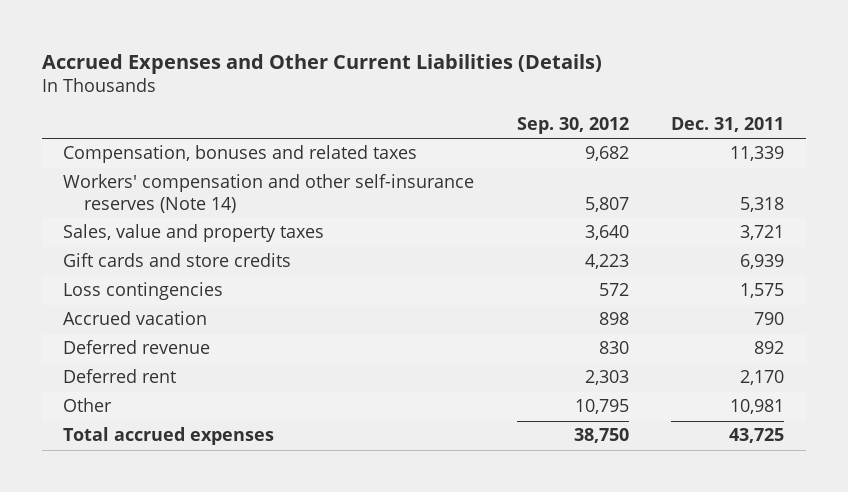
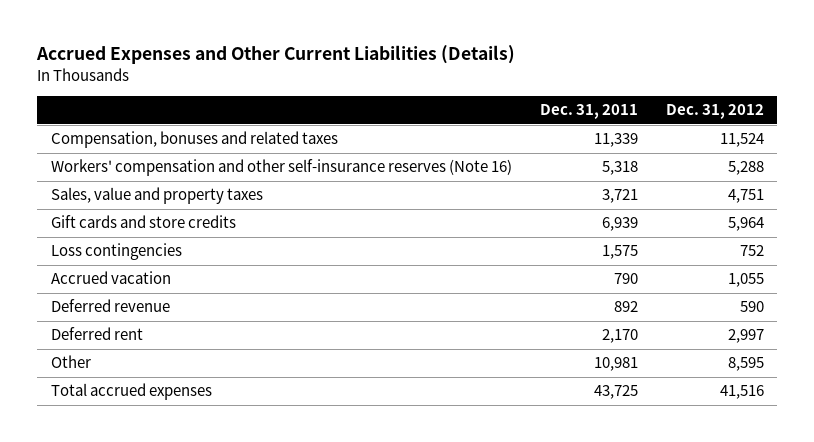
[516,117,629,135] Sep. 30, 2012 -> none
none -> [665,104,764,120] Dec. 31, 2012
[63,174,475,214] Workers' compensation and other self-insurance reserves (Note 14) -> [50,159,512,177] Workers' compensation and other self-insurance reserves (Note 16)

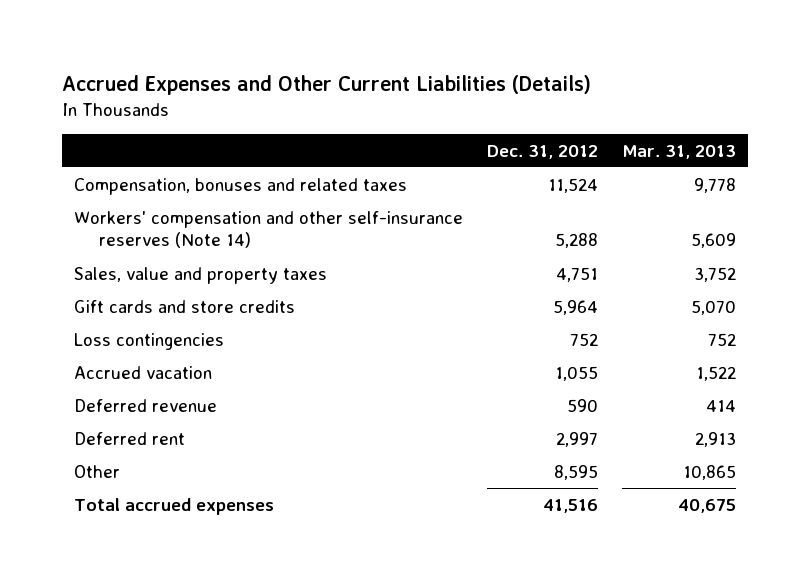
[539,104,638,120] Dec. 31, 2011 -> none
none -> [622,144,737,159] Mar. 31, 2013
[50,159,512,177] Workers' compensation and other self-insurance reserves (Note 16) -> [74,210,464,249] Workers' compensation and other self-insurance reserves (Note 14)

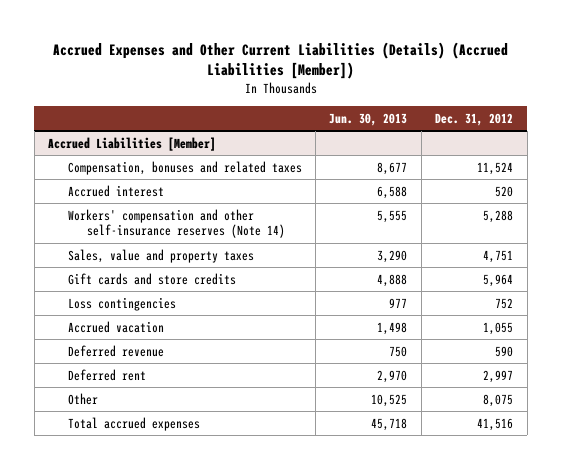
[62,74,592,95] Accrued Expenses and Other Current Liabilities (Details) -> [52,41,508,80] Accrued Expenses and Other Current Liabilities (Details) (Accrued Liabilities [Member])
[622,144,737,159] Mar. 31, 2013 -> none
none -> [329,112,408,126] Jun. 30, 2013
none -> [47,136,216,151] Accrued Liabilities [Member]
none -> [67,184,164,197] Accrued interest
[554,464,599,480] 8,595 -> [483,393,514,407] 8,075

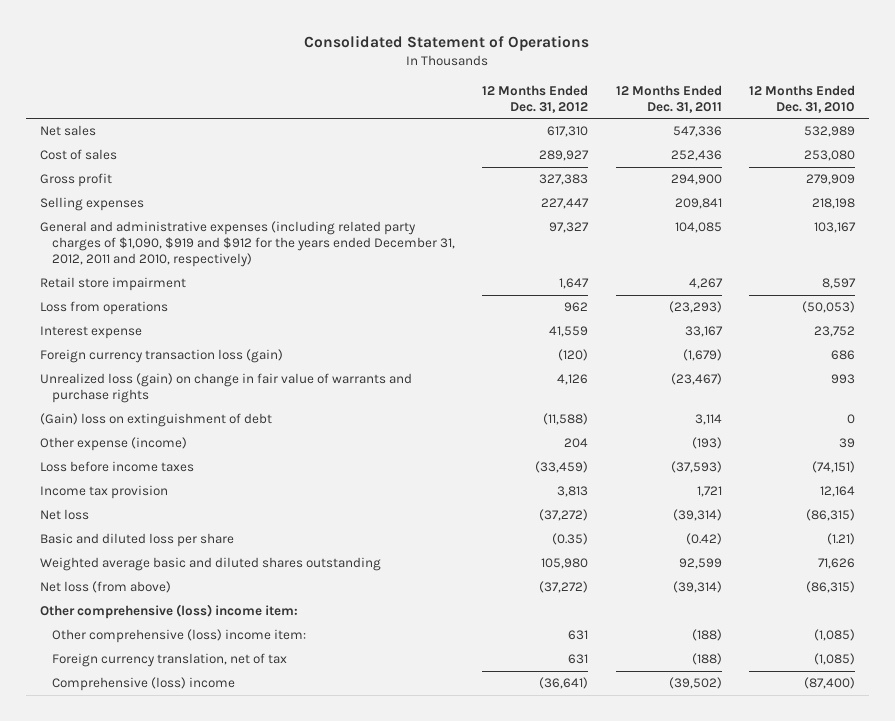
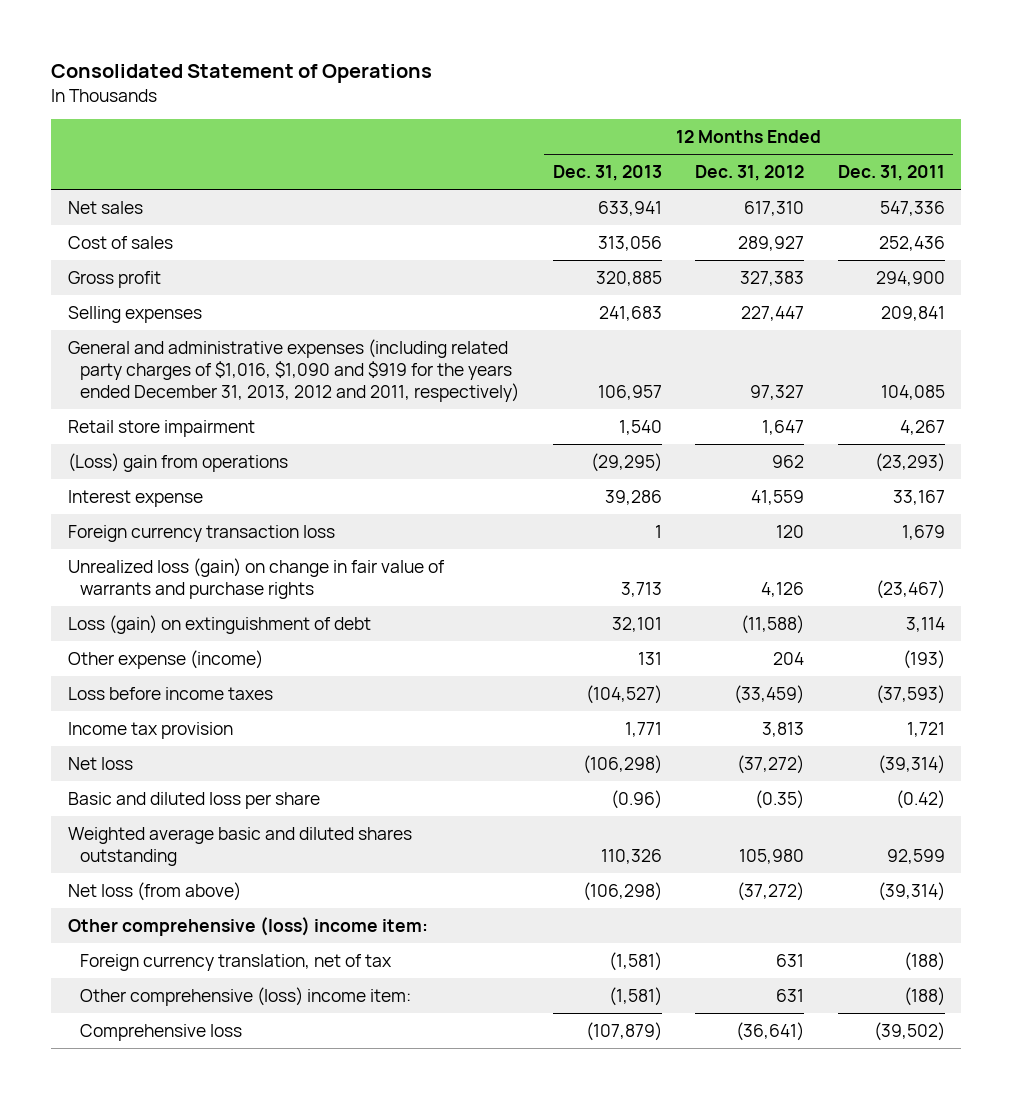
[748,84,855,113] 12 Months Ended Dec. 31, 2010 -> none
none -> [552,165,662,182] Dec. 31, 2013
[39,221,456,268] General and administrative expenses (including related party charges of $1,090, $919 and $912 for the years ended December 31, 2012, 2011 and 2010, respectively) -> [67,338,520,403] General and administrative expenses (including related party charges of $1,016, $1,090 and $919 for the years ended December 31, 2013, 2012 and 2011, respectively)
[39,301,168,316] Loss from operations -> [67,452,288,472] (Loss) gain from operations
[39,349,283,364] Foreign currency transaction loss (gain) -> [67,524,335,542] Foreign currency transaction loss
[558,349,589,362] (120) -> [776,524,805,538] 120
[682,349,722,362] (1,679) -> [901,524,945,540] 1,679
[39,413,272,428] (Gain) loss on extinguishment of debt -> [67,614,371,634] Loss (gain) on extinguishment of debt
[52,629,307,644] Other comprehensive (loss) income item: -> [80,986,412,1006] Other comprehensive (loss) income item:
[52,677,236,692] Comprehensive (loss) income -> [80,1023,243,1041] Comprehensive loss

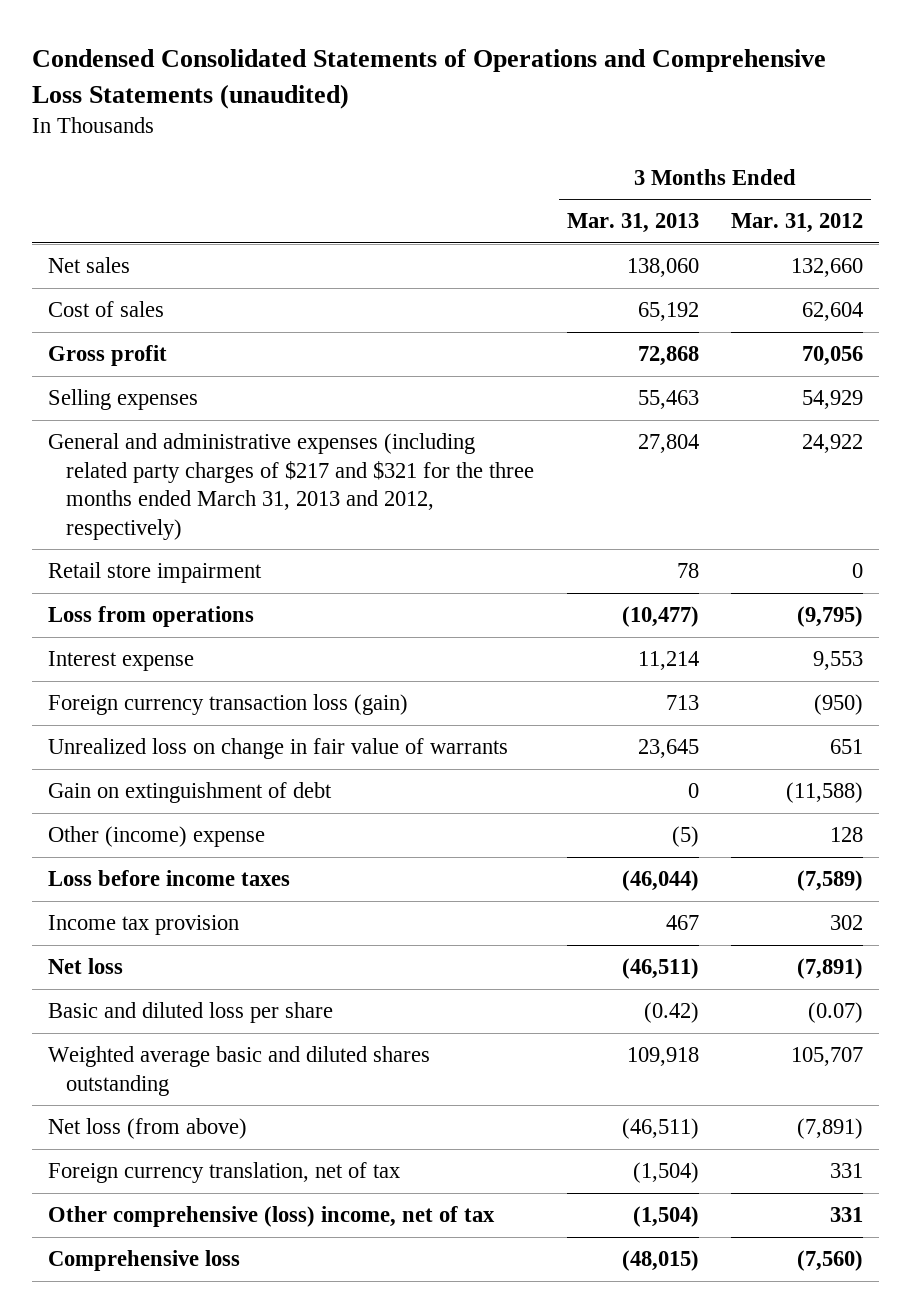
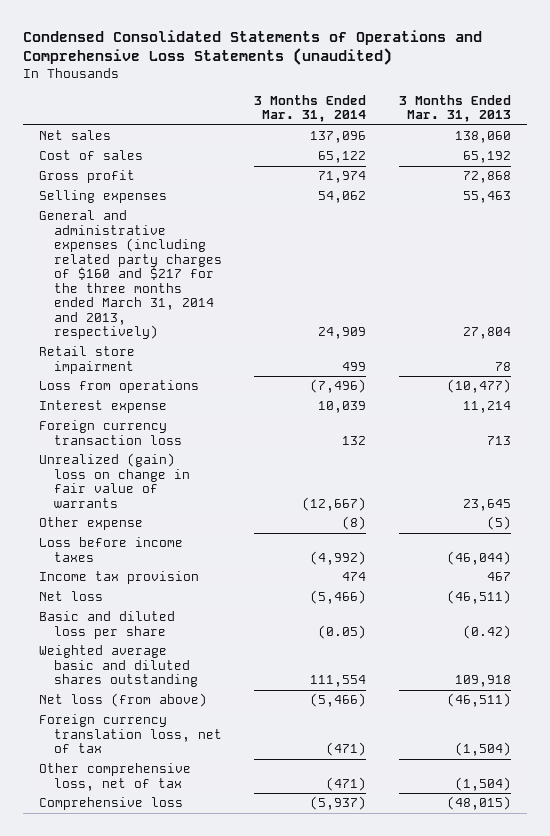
[730,213,863,234] Mar. 31, 2012 -> none
none -> [254,94,367,123] 3 Months Ended Mar. 31, 2014
[48,433,535,540] General and administrative expenses (including related party charges of $217 and $321 for the three months ended March 31, 2013 and 2012, respectively) -> [38,210,222,340] General and administrative expenses (including related party charges of $160 and $217 for the three months ended March 31, 2014 and 2013, respectively)
[48,782,333,804] Gain on extinguishment of debt -> none
[48,694,409,716] Foreign currency transaction loss (gain) -> [38,420,182,445] Foreign currency transaction loss
[48,738,509,760] Unrealized loss on change in fair value of warrants -> [38,453,190,508] Unrealized (gain) loss on change in fair value of warrants
[48,826,266,848] Other (income) expense -> [38,517,143,531] Other expense
[48,1162,401,1184] Foreign currency translation, net of tax -> [38,714,222,754] Foreign currency translation loss, net of tax
[48,1206,496,1228] Other comprehensive (loss) income, net of tax -> [38,763,191,791] Other comprehensive loss, net of tax

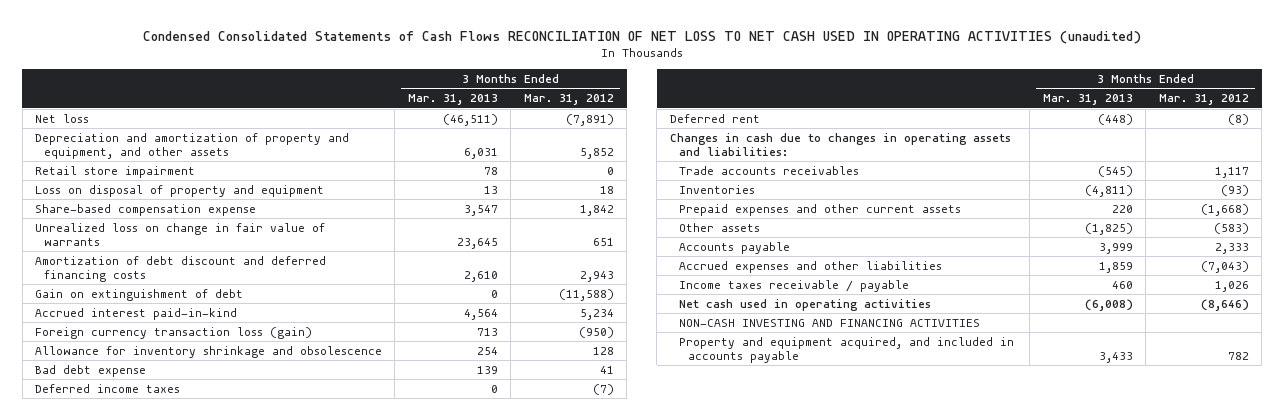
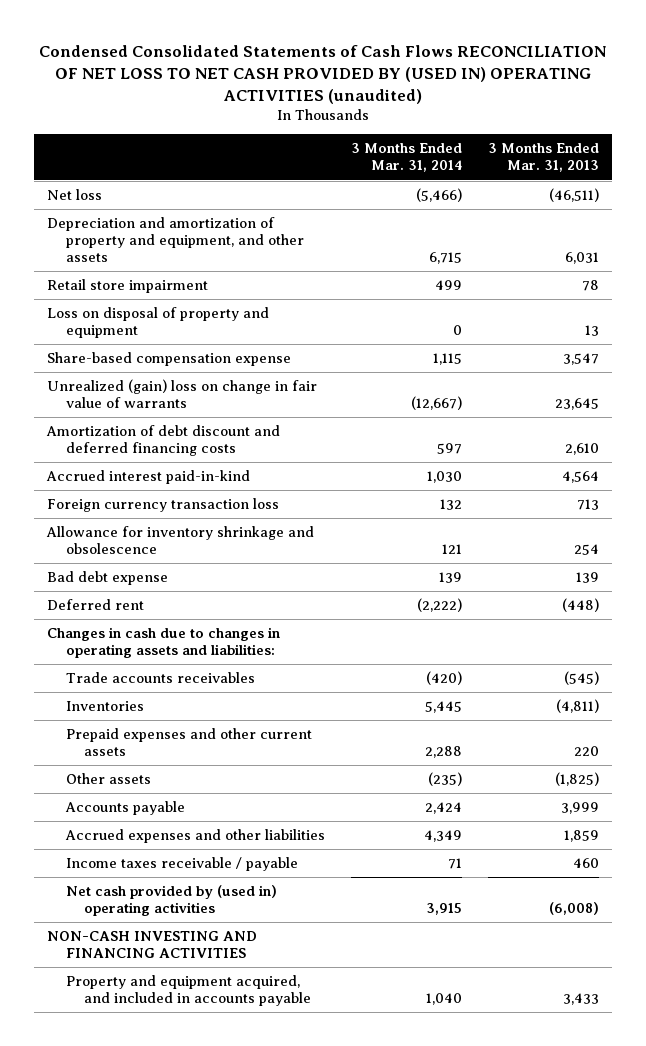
[142,30,1141,44] Condensed Consolidated Statements of Cash Flows RECONCILIATION OF NET LOSS TO NET CASH USED IN OPERATING ACTIVITIES (unaudited) -> [39,44,607,104] Condensed Consolidated Statements of Cash Flows RECONCILIATION OF NET LOSS TO NET CASH PROVIDED BY (USED IN) OPERATING ACTIVITIES (unaudited)
[523,94,614,106] Mar. 31, 2012 -> none
none -> [350,143,462,173] 3 Months Ended Mar. 31, 2014
[34,222,325,246] Unrealized loss on change in fair value of warrants -> [47,378,318,409] Unrealized (gain) loss on change in fair value of warrants
[34,288,243,301] Gain on extinguishment of debt -> none
[34,326,312,339] Foreign currency transaction loss (gain) -> [47,497,280,512] Foreign currency transaction loss
[34,383,180,393] Deferred income taxes -> none
[679,298,932,311] Net cash used in operating activities -> [65,884,277,917] Net cash provided by (used in) operating activities

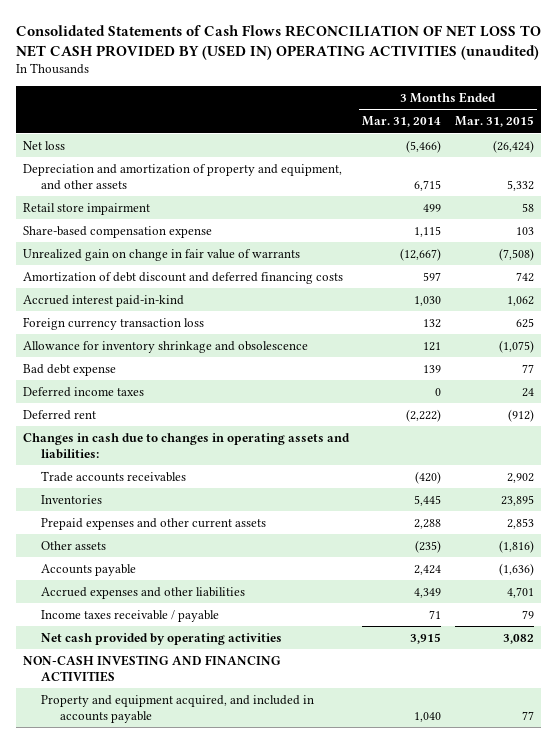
[39,44,607,104] Condensed Consolidated Statements of Cash Flows RECONCILIATION OF NET LOSS TO NET CASH PROVIDED BY (USED IN) OPERATING ACTIVITIES (unaudited) -> [15,24,541,60] Consolidated Statements of Cash Flows RECONCILIATION OF NET LOSS TO NET CASH PROVIDED BY (USED IN) OPERATING ACTIVITIES (unaudited)
[487,143,599,173] 3 Months Ended Mar. 31, 2013 -> none
none -> [455,116,535,128] Mar. 31, 2015
[47,306,270,339] Loss on disposal of property and equipment -> none
[47,378,318,409] Unrealized (gain) loss on change in fair value of warrants -> [22,248,300,261] Unrealized gain on change in fair value of warrants
none -> [22,386,144,397] Deferred income taxes
[65,884,277,917] Net cash provided by (used in) operating activities -> [41,632,283,645] Net cash provided by operating activities

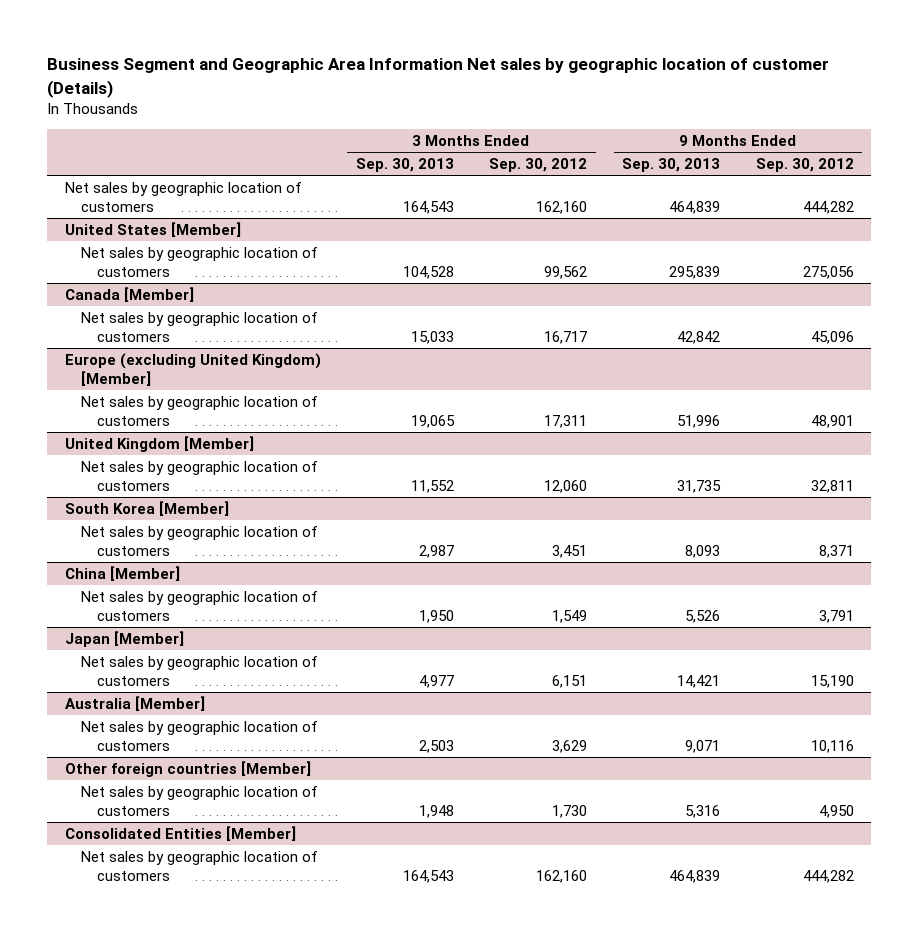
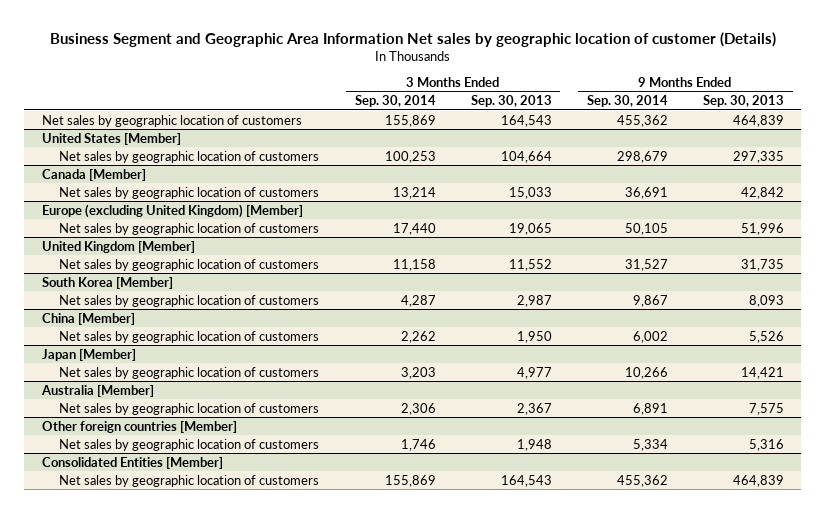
[489,157,588,172] Sep. 30, 2012 -> none
[755,157,854,172] Sep. 30, 2012 -> none
none -> [354,95,436,108] Sep. 30, 2014
none -> [586,95,668,108] Sep. 30, 2014
[402,265,454,279] 104,528 -> [500,150,552,163] 104,664
[669,265,721,279] 295,839 -> [732,150,784,163] 297,335
[418,739,454,753] 2,503 -> [516,402,552,415] 2,367
[685,739,721,753] 9,071 -> [748,402,784,415] 7,575

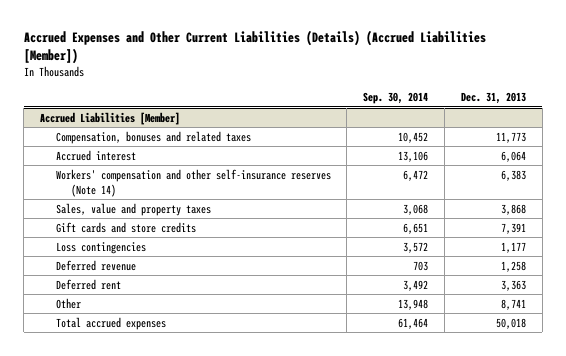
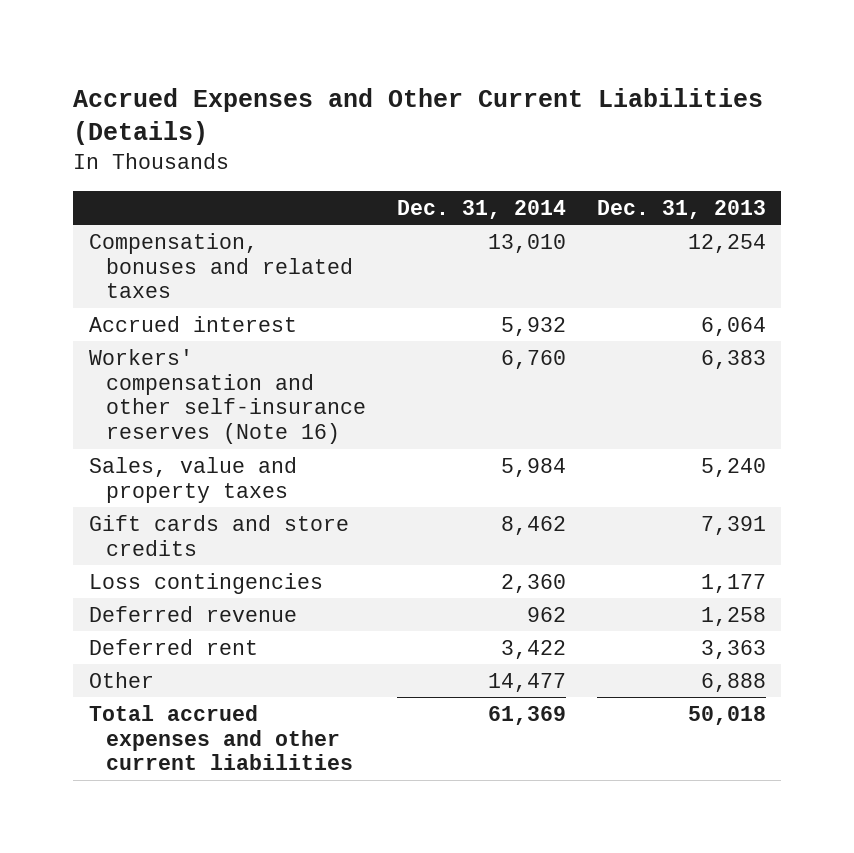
[23,30,486,65] Accrued Expenses and Other Current Liabilities (Details) (Accrued Liabilities [Member]) -> [73,87,764,146] Accrued Expenses and Other Current Liabilities (Details)
[363,92,429,105] Sep. 30, 2014 -> none
none -> [396,199,566,219] Dec. 31, 2014
[40,111,181,125] Accrued Liabilities [Member] -> none
[495,131,526,143] 11,773 -> [687,233,766,253] 12,254
[55,168,331,197] Workers' compensation and other self-insurance reserves (Note 14) -> [88,348,367,445] Workers' compensation and other self-insurance reserves (Note 16)
[500,203,526,215] 3,868 -> [700,457,766,477] 5,240
[500,298,526,310] 8,741 -> [700,672,766,692] 6,888
[55,316,166,330] Total accrued expenses -> [88,704,354,771] Total accrued expenses and other current liabilities

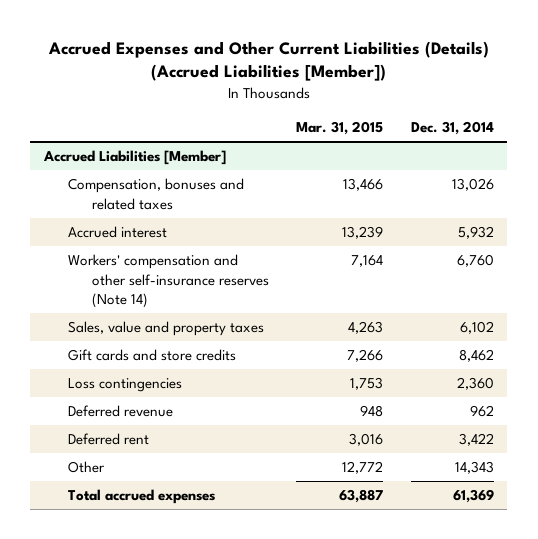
[73,87,764,146] Accrued Expenses and Other Current Liabilities (Details) -> [47,40,489,82] Accrued Expenses and Other Current Liabilities (Details) (Accrued Liabilities [Member])
[596,199,766,219] Dec. 31, 2013 -> none
none -> [296,121,384,136] Mar. 31, 2015
none -> [42,150,226,166] Accrued Liabilities [Member]
[487,233,566,253] 13,010 -> [451,178,494,192] 13,026
[88,348,367,445] Workers' compensation and other self-insurance reserves (Note 16) -> [67,254,269,309] Workers' compensation and other self-insurance reserves (Note 14)
[500,457,566,477] 5,984 -> [459,321,494,335] 6,102
[487,672,566,692] 14,477 -> [454,461,494,475] 14,343
[88,704,354,771] Total accrued expenses and other current liabilities -> [67,489,215,505] Total accrued expenses

